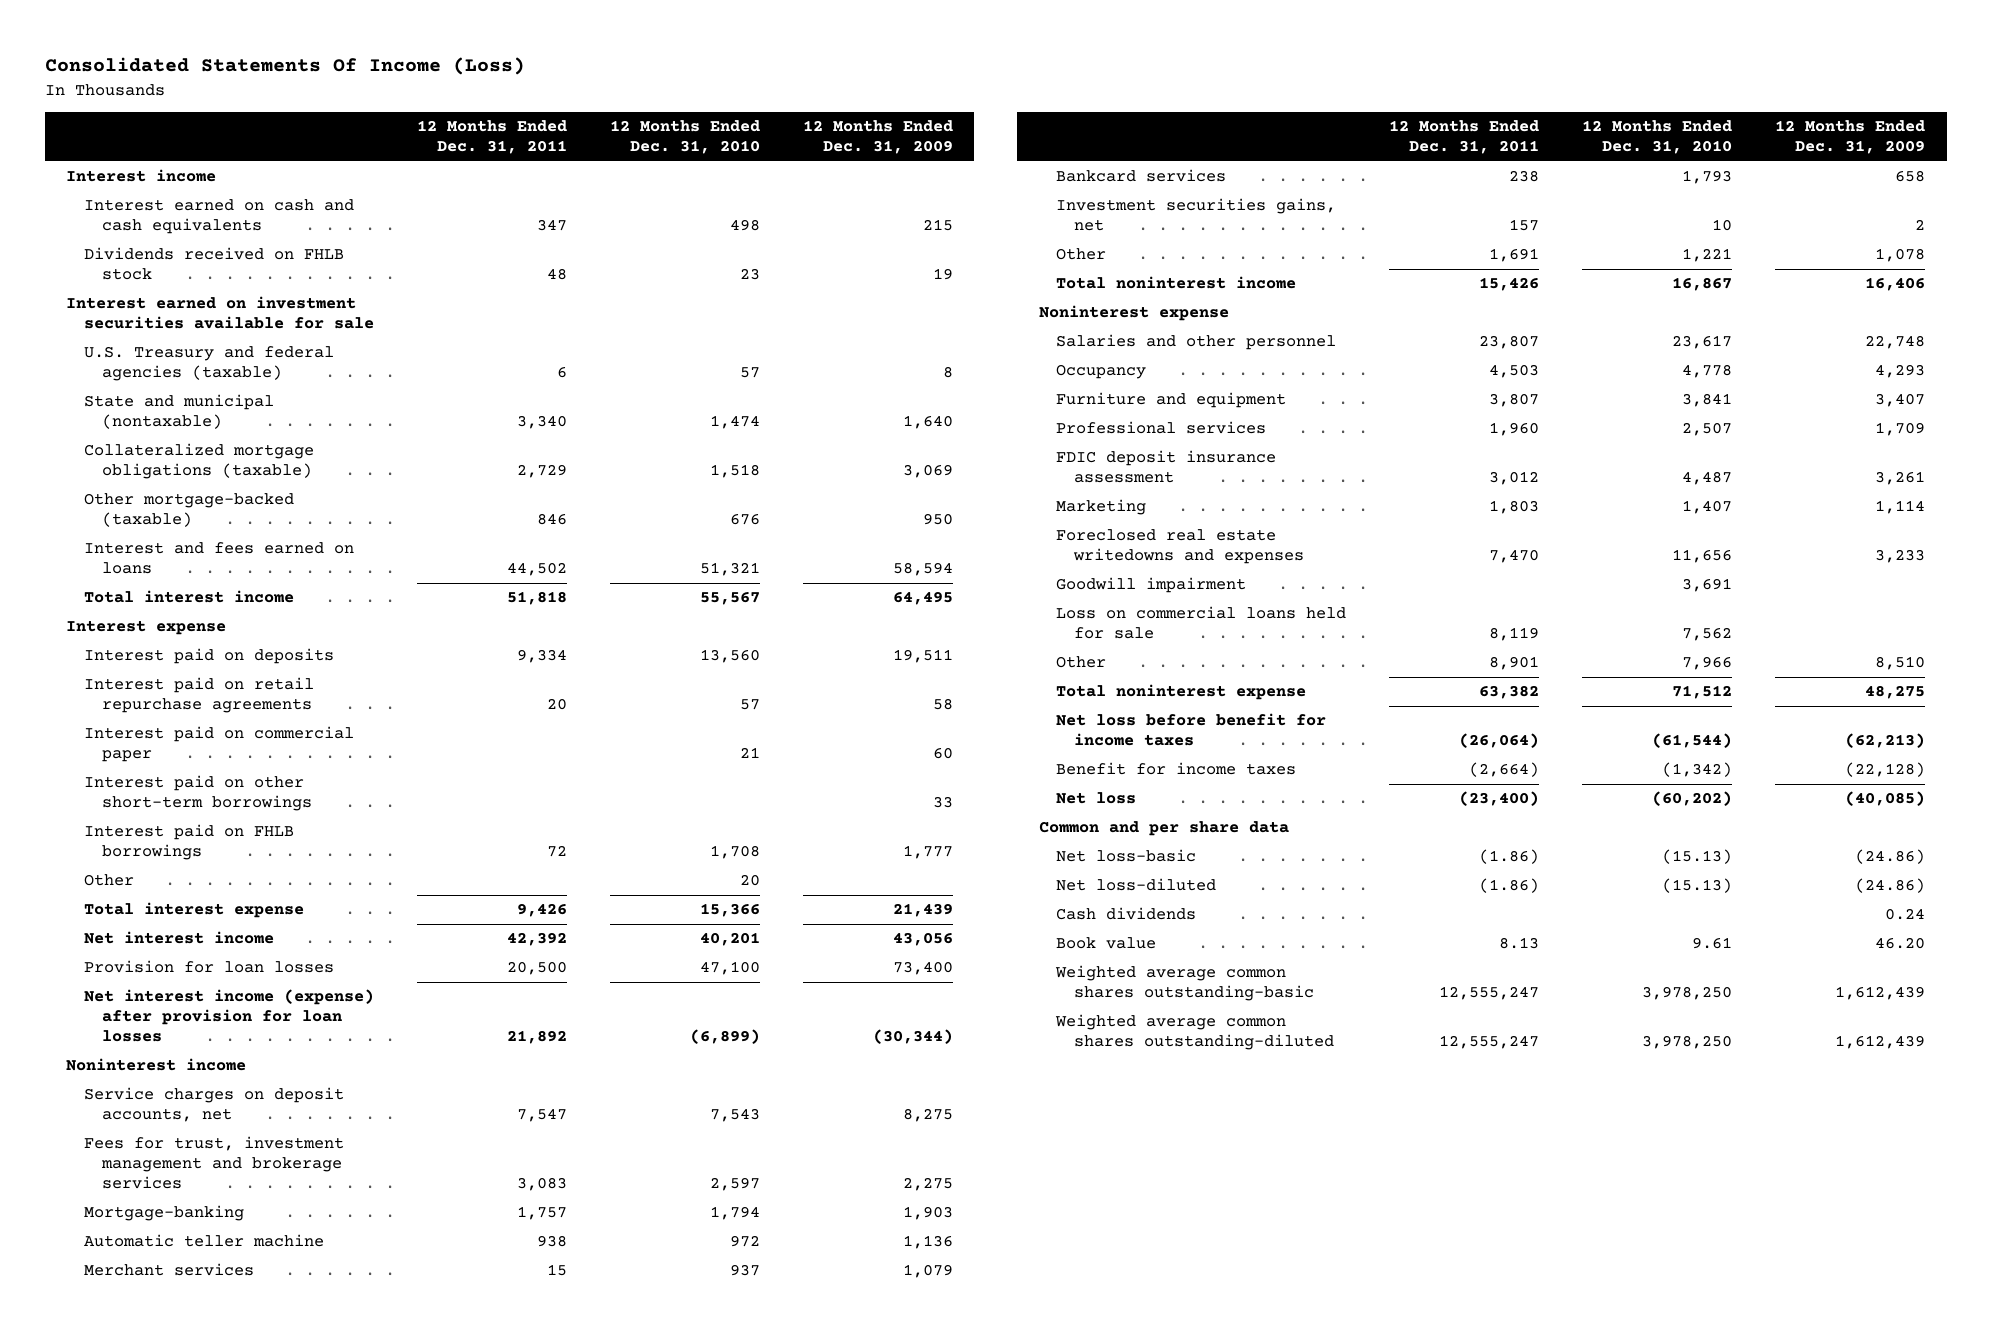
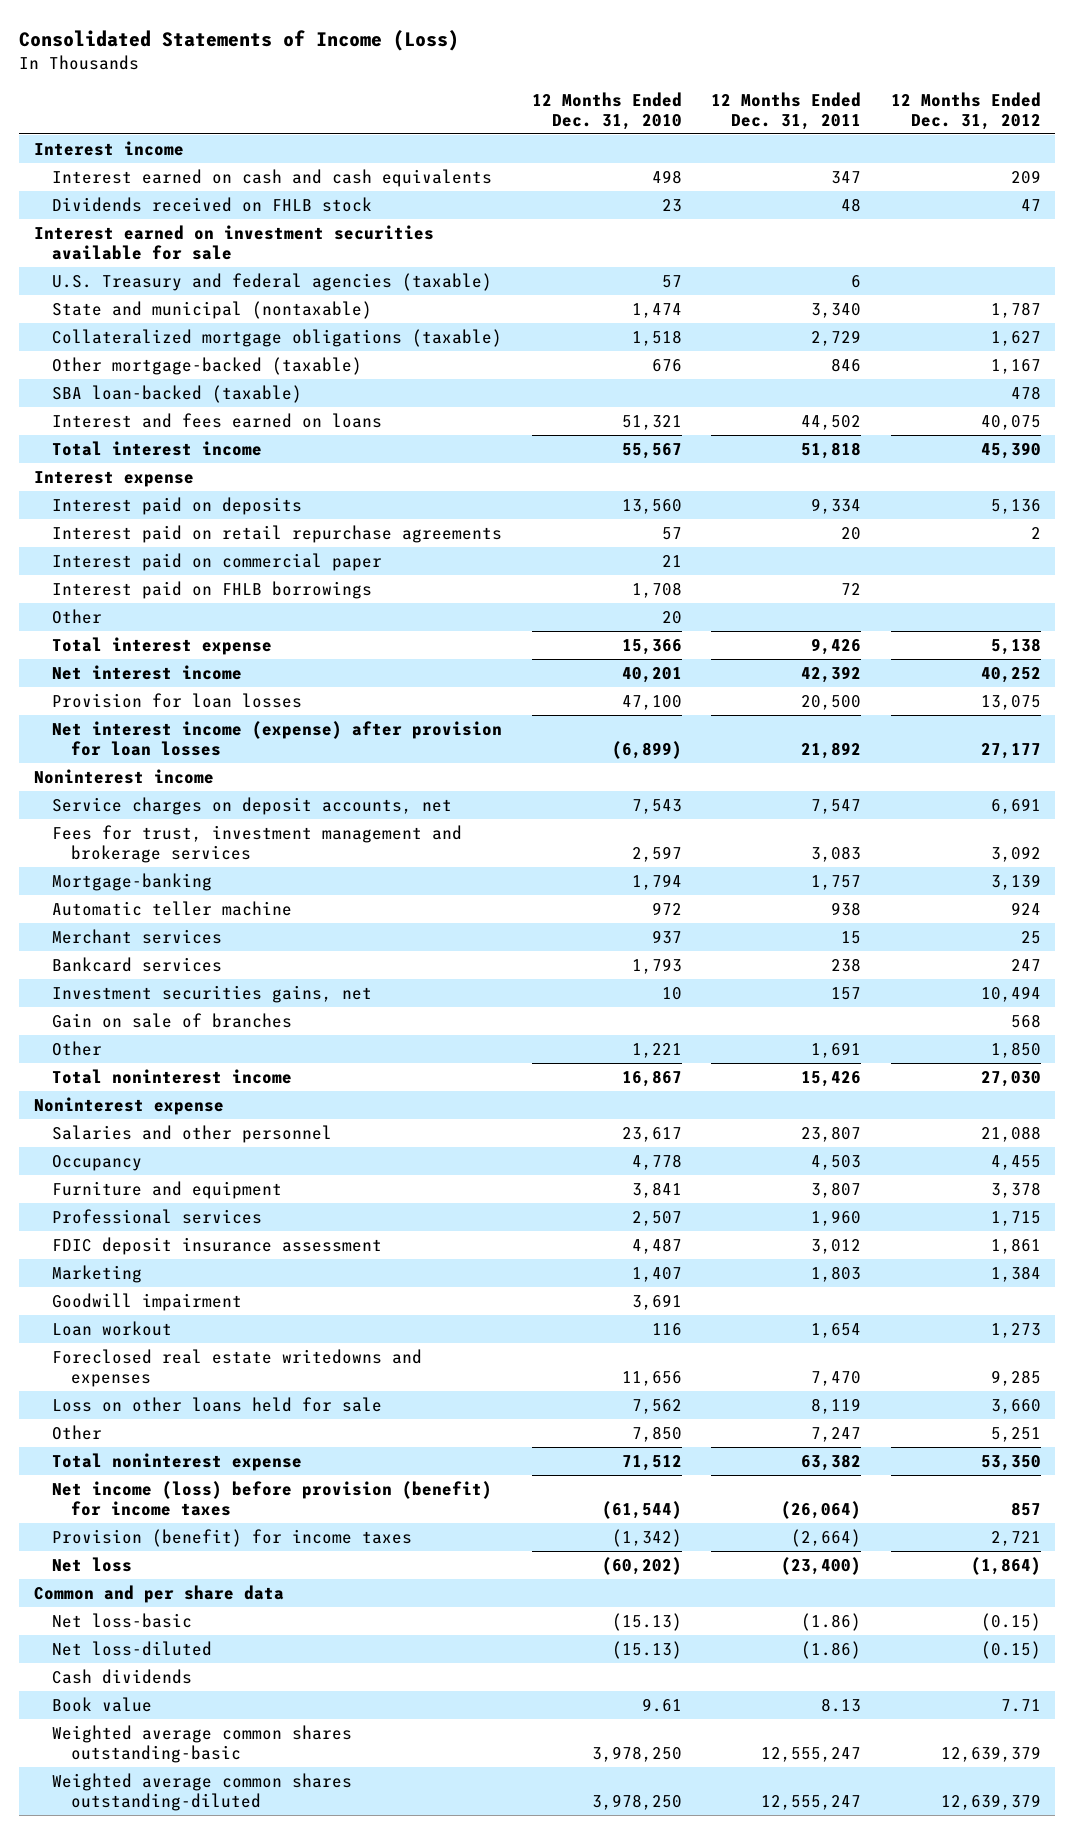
[44,57,525,76] Consolidated Statements Of Income (Loss) -> [19,29,460,51] Consolidated Statements of Income (Loss)
[802,120,953,155] 12 Months Ended Dec. 31, 2009 -> none
none -> [890,91,1041,131] 12 Months Ended Dec. 31, 2012
none -> [52,384,303,403] SBA loan-backed (taxable)
[83,775,312,812] Interest paid on other short-term borrowings -> none
none -> [52,1012,293,1028] Gain on sale of branches
none -> [52,1320,173,1336] Loan workout
[1056,529,1305,565] Foreclosed real estate writedowns and expenses -> [52,1348,423,1388] Foreclosed real estate writedowns and expenses
[1056,606,1347,640] Loss on commercial loans held for sale -> [52,1396,383,1412] Loss on other loans held for sale
[1489,656,1540,671] 8,901 -> [811,1426,862,1442] 7,247
[1682,656,1733,671] 7,966 -> [631,1425,682,1442] 7,850
[1056,713,1327,747] Net loss before benefit for income taxes -> [52,1480,493,1517] Net income (loss) before provision (benefit) for income taxes
[1056,762,1297,776] Benefit for income taxes -> [52,1528,413,1547] Provision (benefit) for income taxes

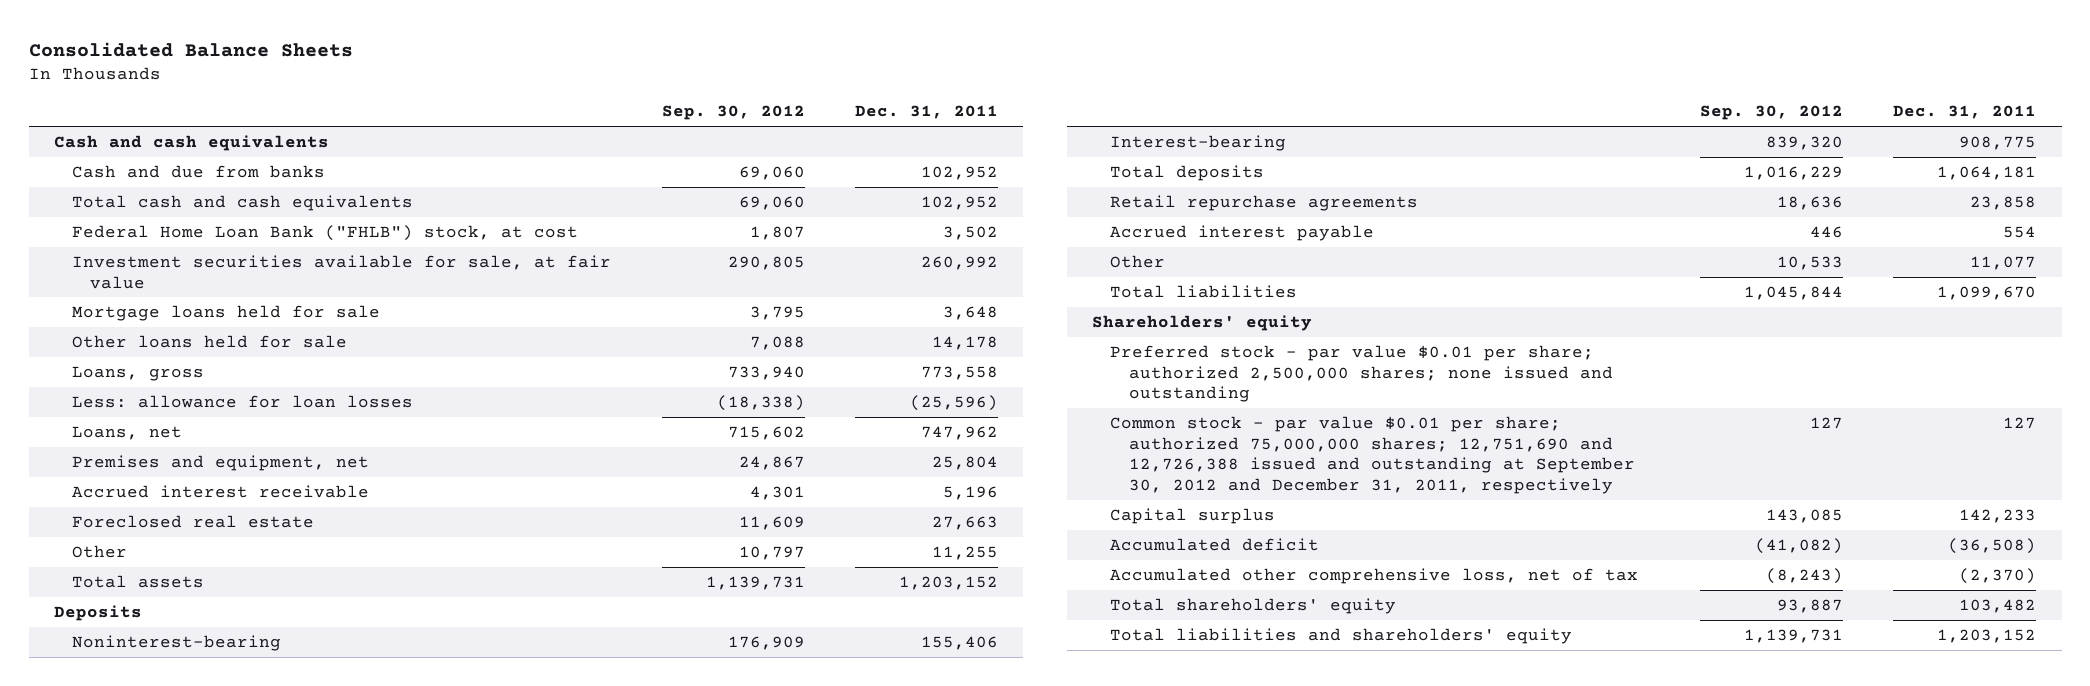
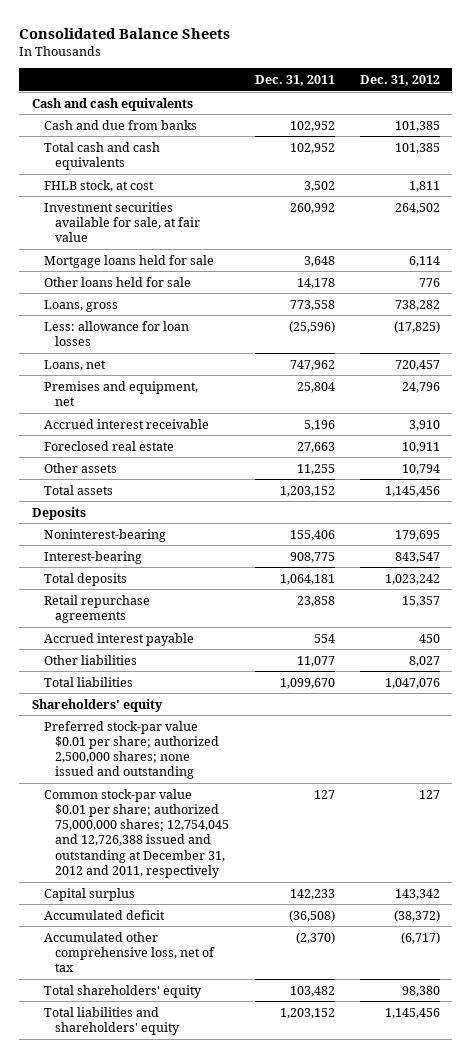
[661,105,805,121] Sep. 30, 2012 -> none
none -> [359,75,440,87] Dec. 31, 2012
[72,224,579,241] Federal Home Loan Bank ("FHLB") stock, at cost -> [43,179,154,192] FHLB stock, at cost
[72,544,128,558] Other -> [43,462,117,473] Other assets
[1110,254,1166,268] Other -> [43,654,137,665] Other liabilities
[1110,344,1613,403] Preferred stock - par value $0.01 per share; authorized 2,500,000 shares; none issued and outstanding -> [43,720,220,780] Preferred stock-par value $0.01 per share; authorized 2,500,000 shares; none issued and outstanding
[1110,415,1635,494] Common stock - par value $0.01 per share; authorized 75,000,000 shares; 12,751,690 and 12,726,388 issued and outstanding at September 30, 2012 and December 31, 2011, respectively -> [43,788,230,878] Common stock-par value $0.01 per share; authorized 75,000,000 shares; 12,754,045 and 12,726,388 issued and outstanding at December 31, 2012 and 2011, respectively

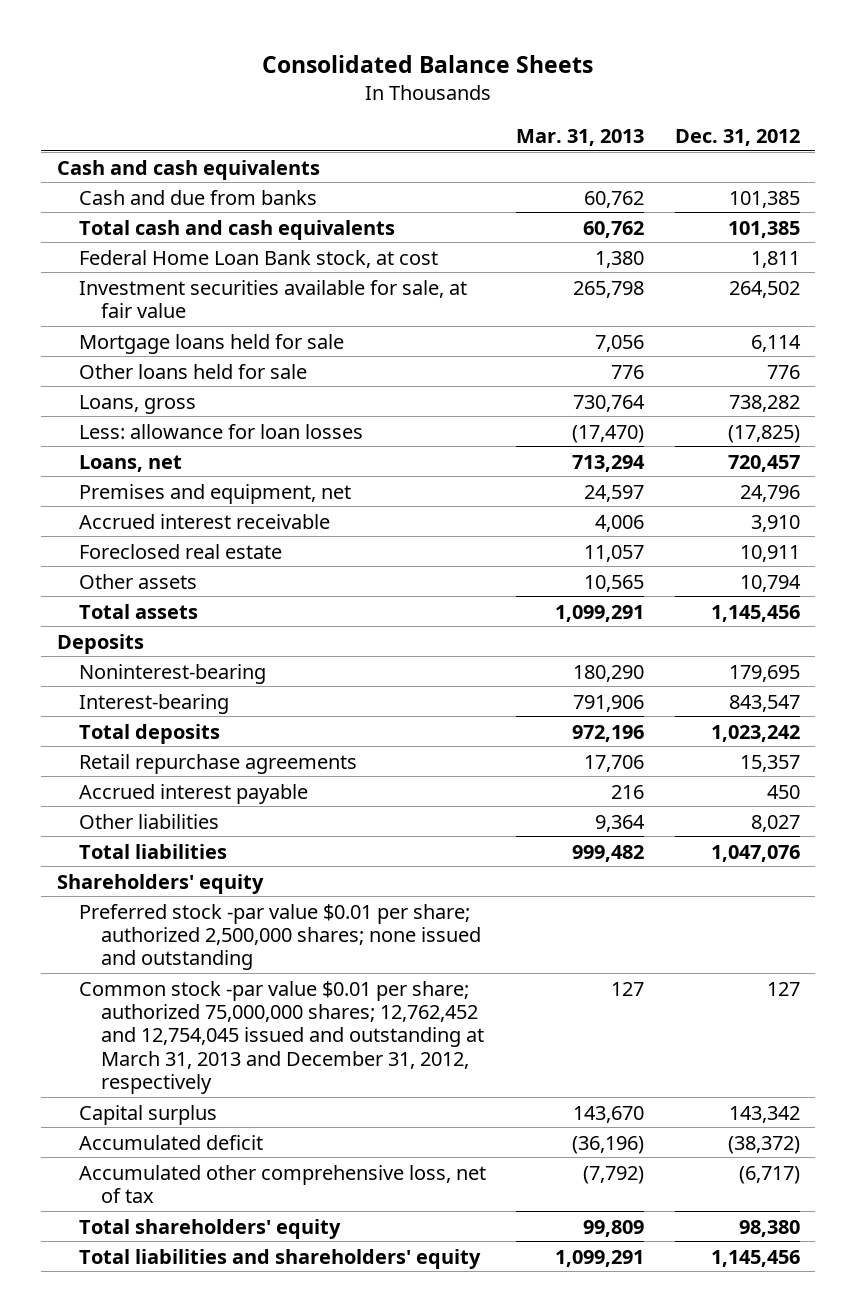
[254,75,335,87] Dec. 31, 2011 -> none
none -> [516,128,645,146] Mar. 31, 2013
[43,179,154,192] FHLB stock, at cost -> [78,249,438,268] Federal Home Loan Bank stock, at cost
[43,720,220,780] Preferred stock-par value $0.01 per share; authorized 2,500,000 shares; none issued and outstanding -> [78,903,482,971] Preferred stock -par value $0.01 per share; authorized 2,500,000 shares; none issued and outstanding
[43,788,230,878] Common stock-par value $0.01 per share; authorized 75,000,000 shares; 12,754,045 and 12,726,388 issued and outstanding at December 31, 2012 and 2011, respectively -> [78,980,485,1094] Common stock -par value $0.01 per share; authorized 75,000,000 shares; 12,762,452 and 12,754,045 issued and outstanding at March 31, 2013 and December 31, 2012, respectively

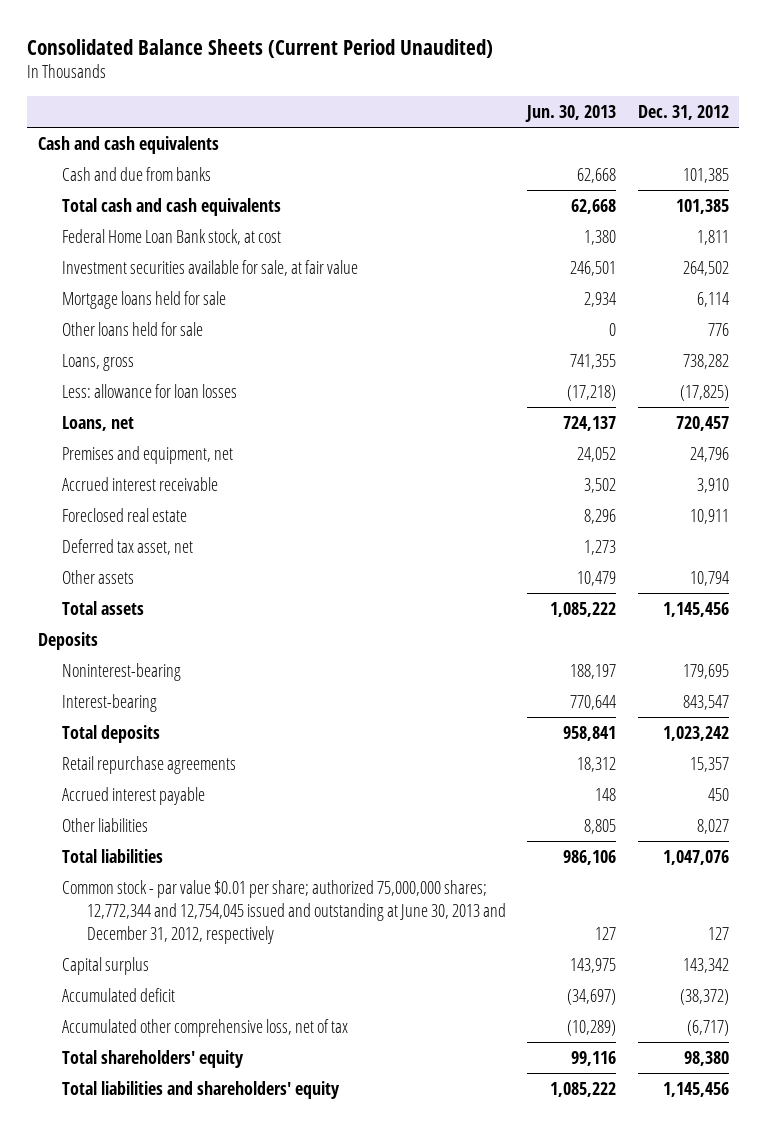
[262,54,594,73] Consolidated Balance Sheets -> [27,38,494,58] Consolidated Balance Sheets (Current Period Unaudited)
[516,128,645,146] Mar. 31, 2013 -> none
none -> [525,104,617,122] Jun. 30, 2013
none -> [62,538,194,555] Deferred tax asset, net
[56,873,264,894] Shareholders' equity -> none
[78,903,482,971] Preferred stock -par value $0.01 per share; authorized 2,500,000 shares; none issued and outstanding -> none
[78,980,485,1094] Common stock -par value $0.01 per share; authorized 75,000,000 shares; 12,762,452 and 12,754,045 issued and outstanding at March 31, 2013 and December 31, 2012, respectively -> [62,879,507,944] Common stock - par value $0.01 per share; authorized 75,000,000 shares; 12,772,344 and 12,754,045 issued and outstanding at June 30, 2013 and December 31, 2012, respectively

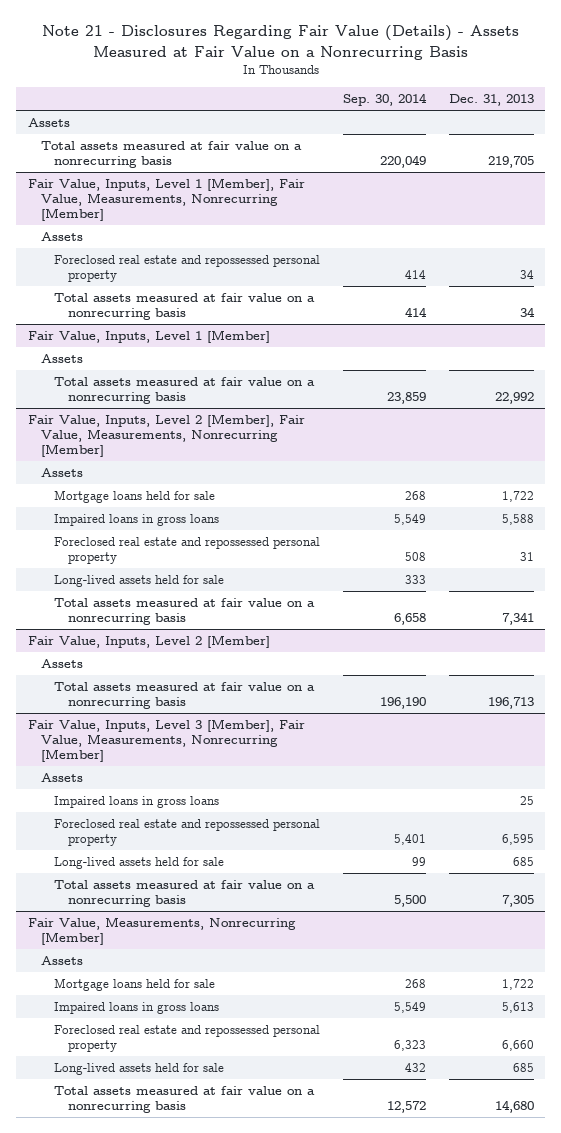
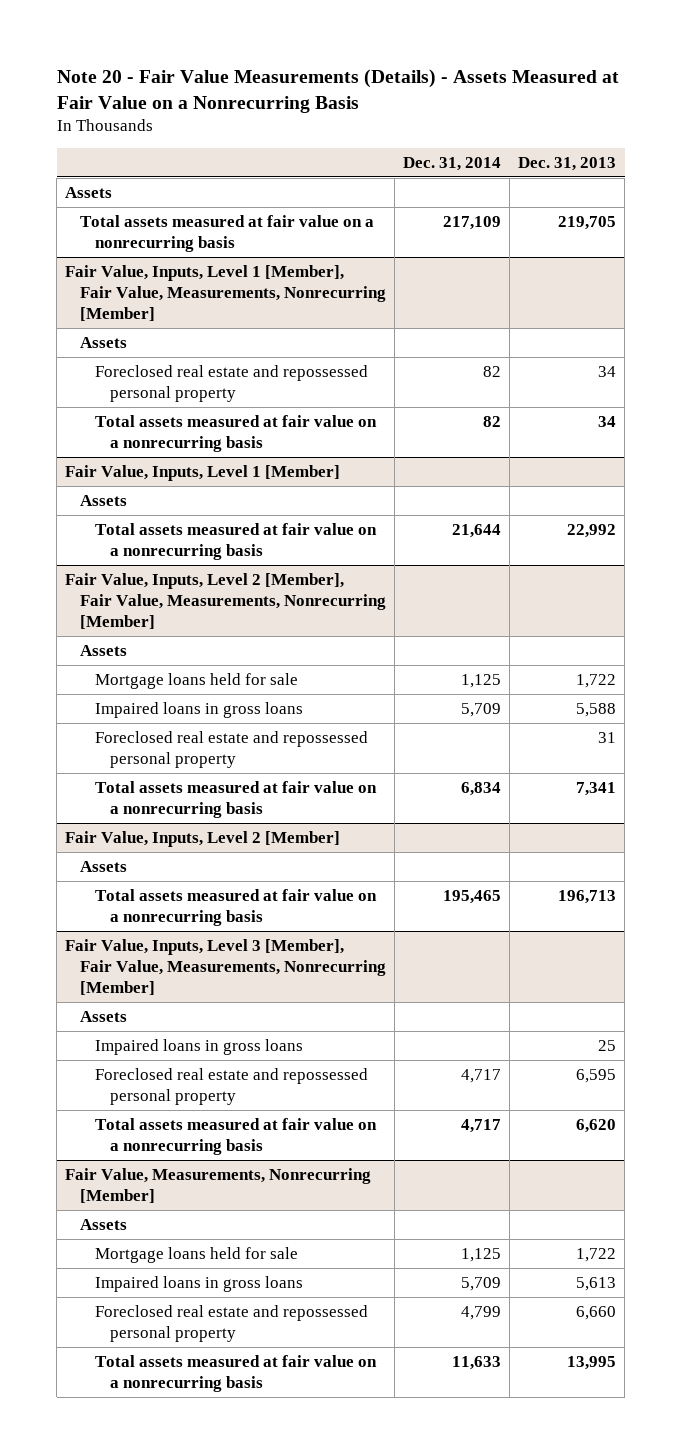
[41,25,519,60] Note 21 - Disclosures Regarding Fair Value (Details) - Assets Measured at Fair Value on a Nonrecurring Basis -> [56,68,619,113] Note 20 - Fair Value Measurements (Details) - Assets Measured at Fair Value on a Nonrecurring Basis
[343,93,428,107] Sep. 30, 2014 -> none
none -> [403,156,502,171] Dec. 31, 2014
[54,574,225,587] Long-lived assets held for sale -> none
[54,856,225,869] Long-lived assets held for sale -> none
[501,895,534,908] 7,305 -> [576,1118,617,1133] 6,620
[54,1062,225,1075] Long-lived assets held for sale -> none
[494,1100,534,1114] 14,680 -> [567,1355,617,1370] 13,995

